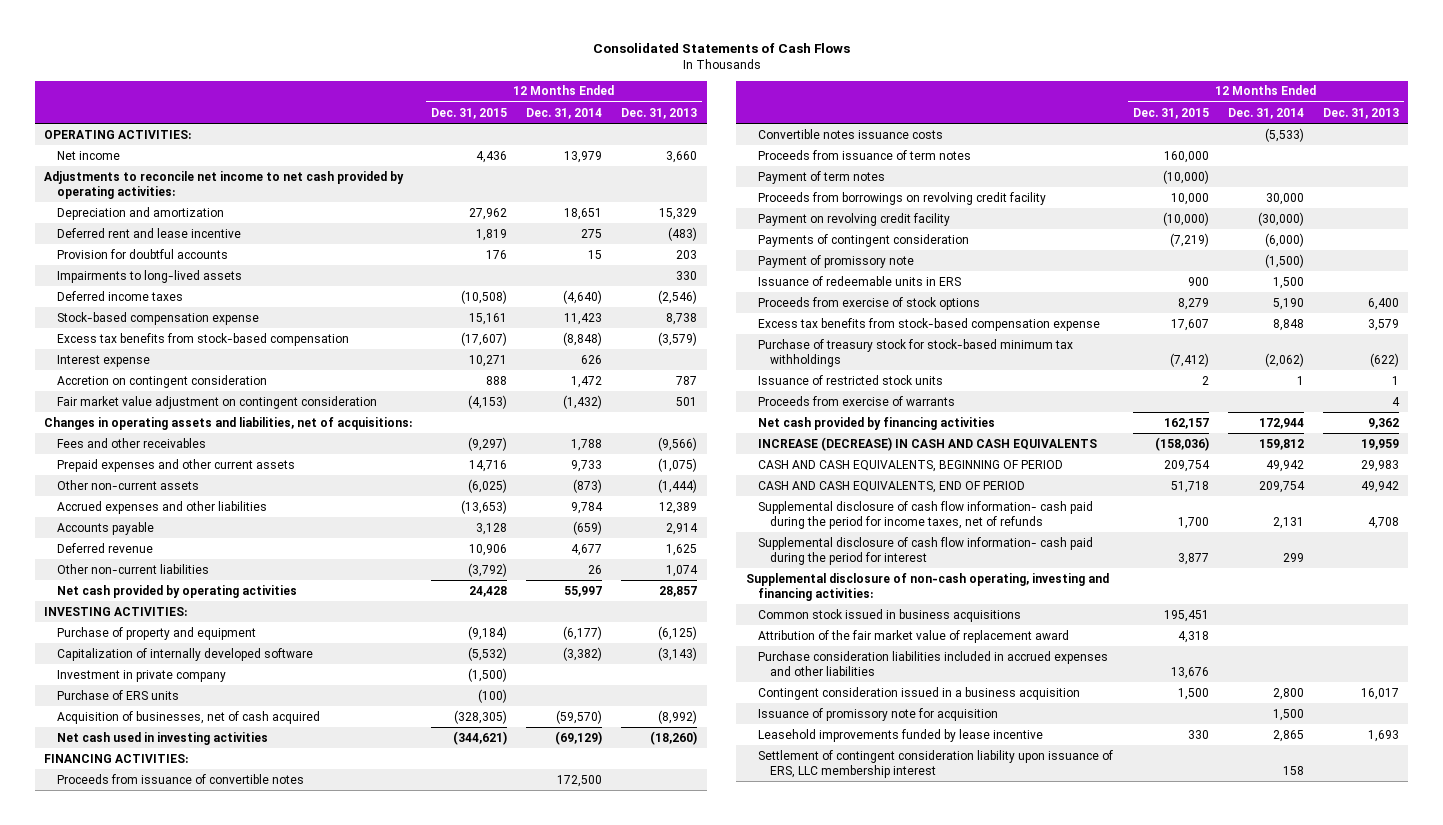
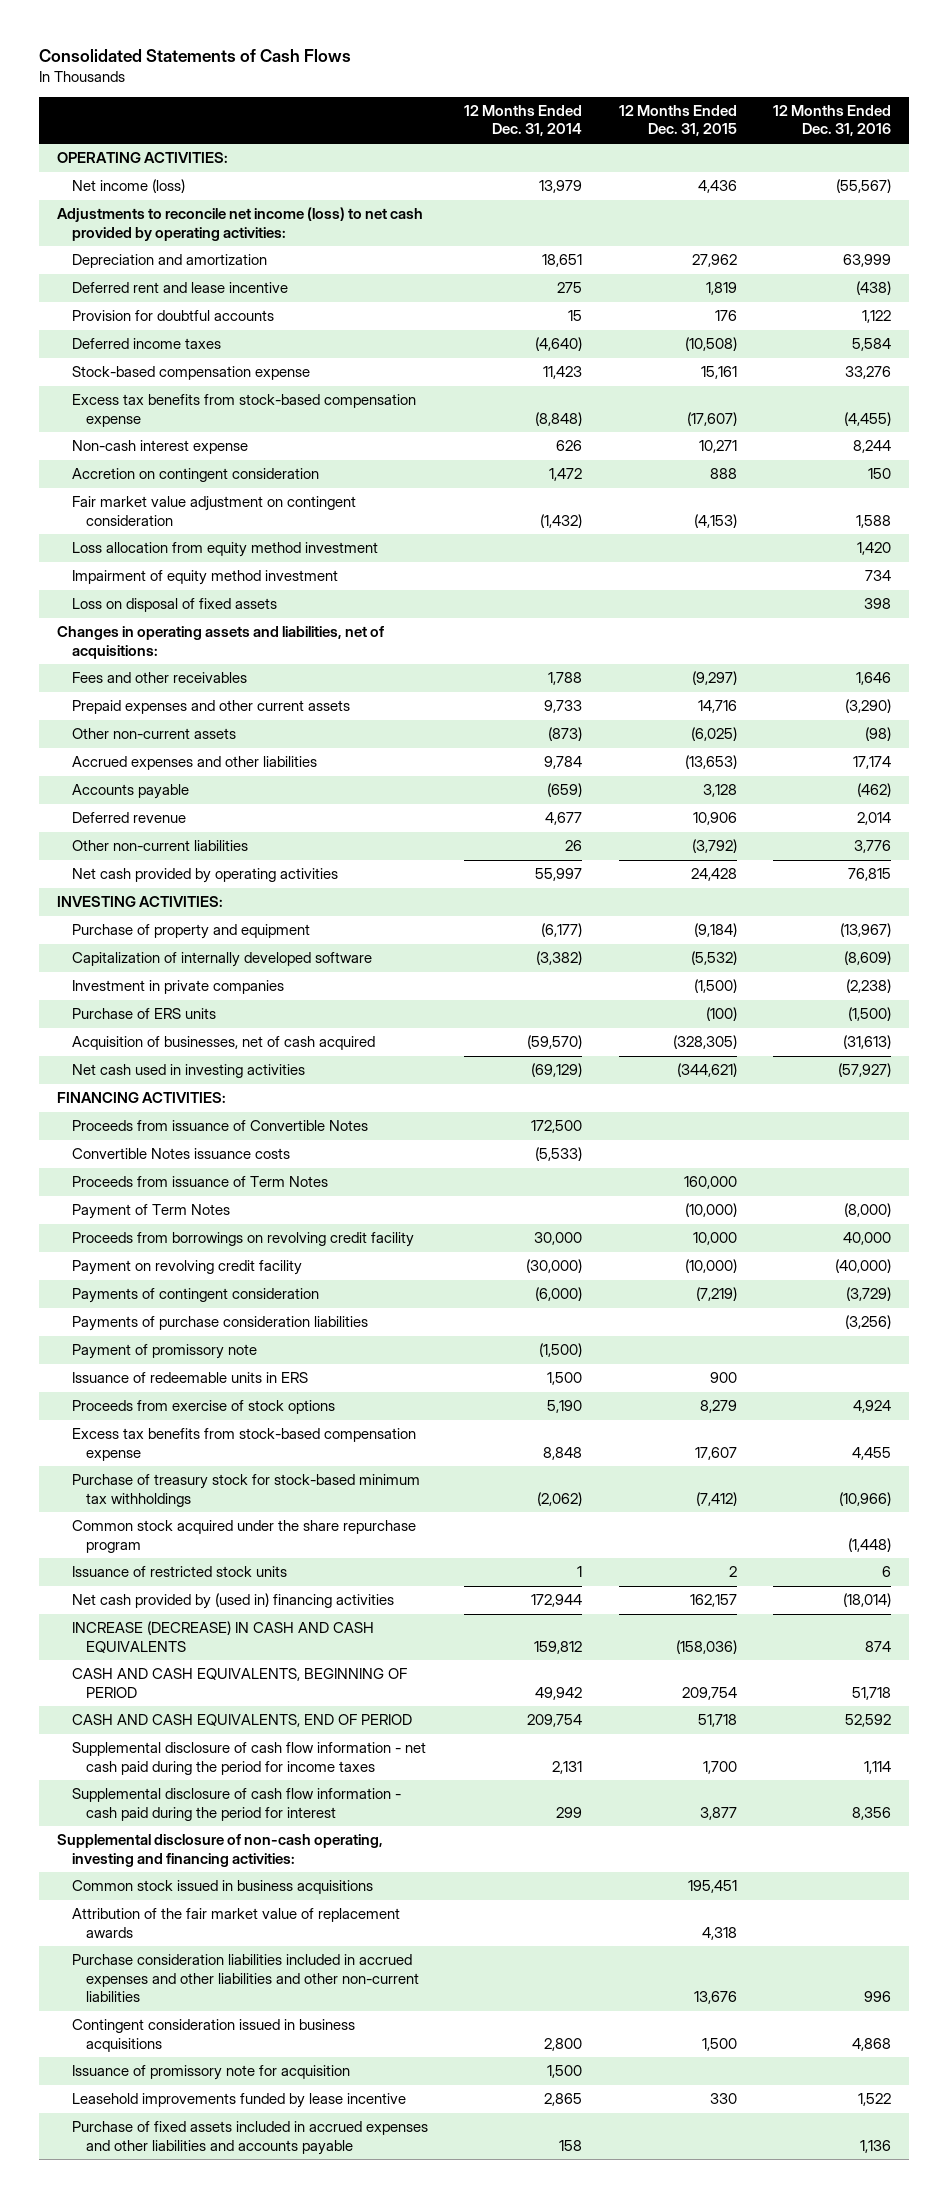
[621,107,698,119] Dec. 31, 2013 -> none
none -> [773,105,892,137] 12 Months Ended Dec. 31, 2016
[56,150,120,160] Net income -> [71,179,185,194] Net income (loss)
[44,170,405,199] Adjustments to reconcile net income to net cash provided by operating activities: -> [57,207,424,241] Adjustments to reconcile net income (loss) to net cash provided by operating activities:
[56,269,242,283] Impairments to long-lived assets -> none
[56,332,349,346] Excess tax benefits from stock-based compensation -> [71,394,416,427] Excess tax benefits from stock-based compensation expense
[56,354,150,367] Interest expense -> [71,440,248,455] Non-cash interest expense
none -> [71,542,378,558] Loss allocation from equity method investment
none -> [71,570,338,586] Impairment of equity method investment
none -> [71,598,277,613] Loss on disposal of fixed assets
[56,669,226,682] Investment in private company -> [71,980,284,995] Investment in private companies
[56,773,304,784] Proceeds from issuance of convertible notes -> [71,1120,368,1132] Proceeds from issuance of Convertible Notes
[758,128,944,139] Convertible notes issuance costs -> [71,1148,290,1160] Convertible Notes issuance costs
[758,149,972,160] Proceeds from issuance of term notes -> [71,1176,328,1188] Proceeds from issuance of Term Notes
[758,170,886,184] Payment of term notes -> [71,1204,230,1220] Payment of Term Notes
none -> [71,1316,368,1332] Payments of purchase consideration liabilities
none -> [71,1520,416,1553] Common stock acquired under the share repurchase program
[758,395,956,406] Proceeds from exercise of warrants -> none
[758,416,996,430] Net cash provided by financing activities -> [71,1593,394,1610] Net cash provided by (used in) financing activities
[758,500,1094,529] Supplemental disclosure of cash flow information- cash paid during the period for income taxes, net of refunds -> [71,1742,426,1775] Supplemental disclosure of cash flow information - net cash paid during the period for income taxes
[758,536,1094,565] Supplemental disclosure of cash flow information- cash paid during the period for interest -> [71,1788,401,1821] Supplemental disclosure of cash flow information - cash paid during the period for interest
[758,629,1070,643] Attribution of the fair market value of replacement award -> [71,1908,400,1938] Attribution of the fair market value of replacement awards
[758,650,1109,676] Purchase consideration liabilities included in accrued expenses and other liabilities -> [71,1954,420,2002] Purchase consideration liabilities included in accrued expenses and other liabilities and other non-current liabilities
[758,686,1081,700] Contingent consideration issued in a business acquisition -> [71,2019,355,2052] Contingent consideration issued in business acquisitions
[758,749,1114,778] Settlement of contingent consideration liability upon issuance of ERS, LLC membership interest -> [71,2121,428,2155] Purchase of fixed assets included in accrued expenses and other liabilities and accounts payable

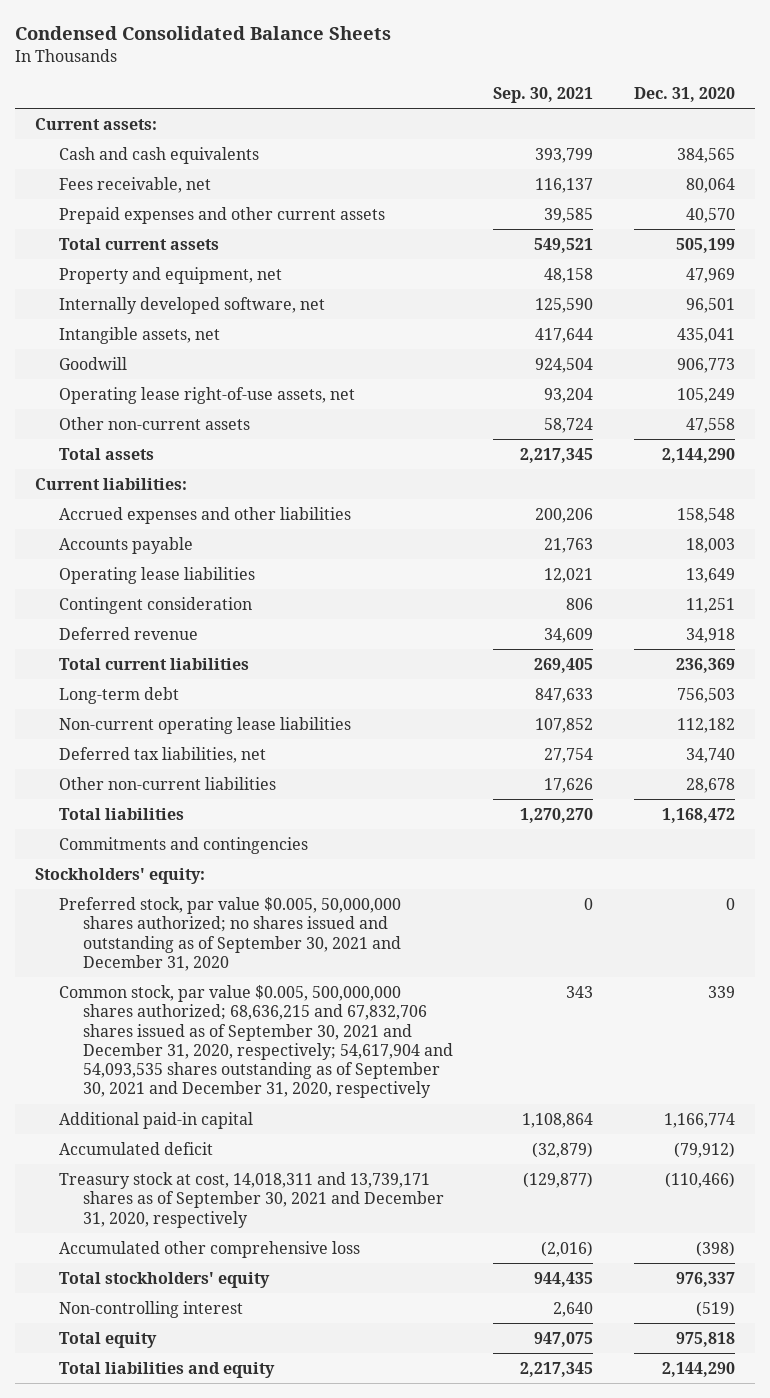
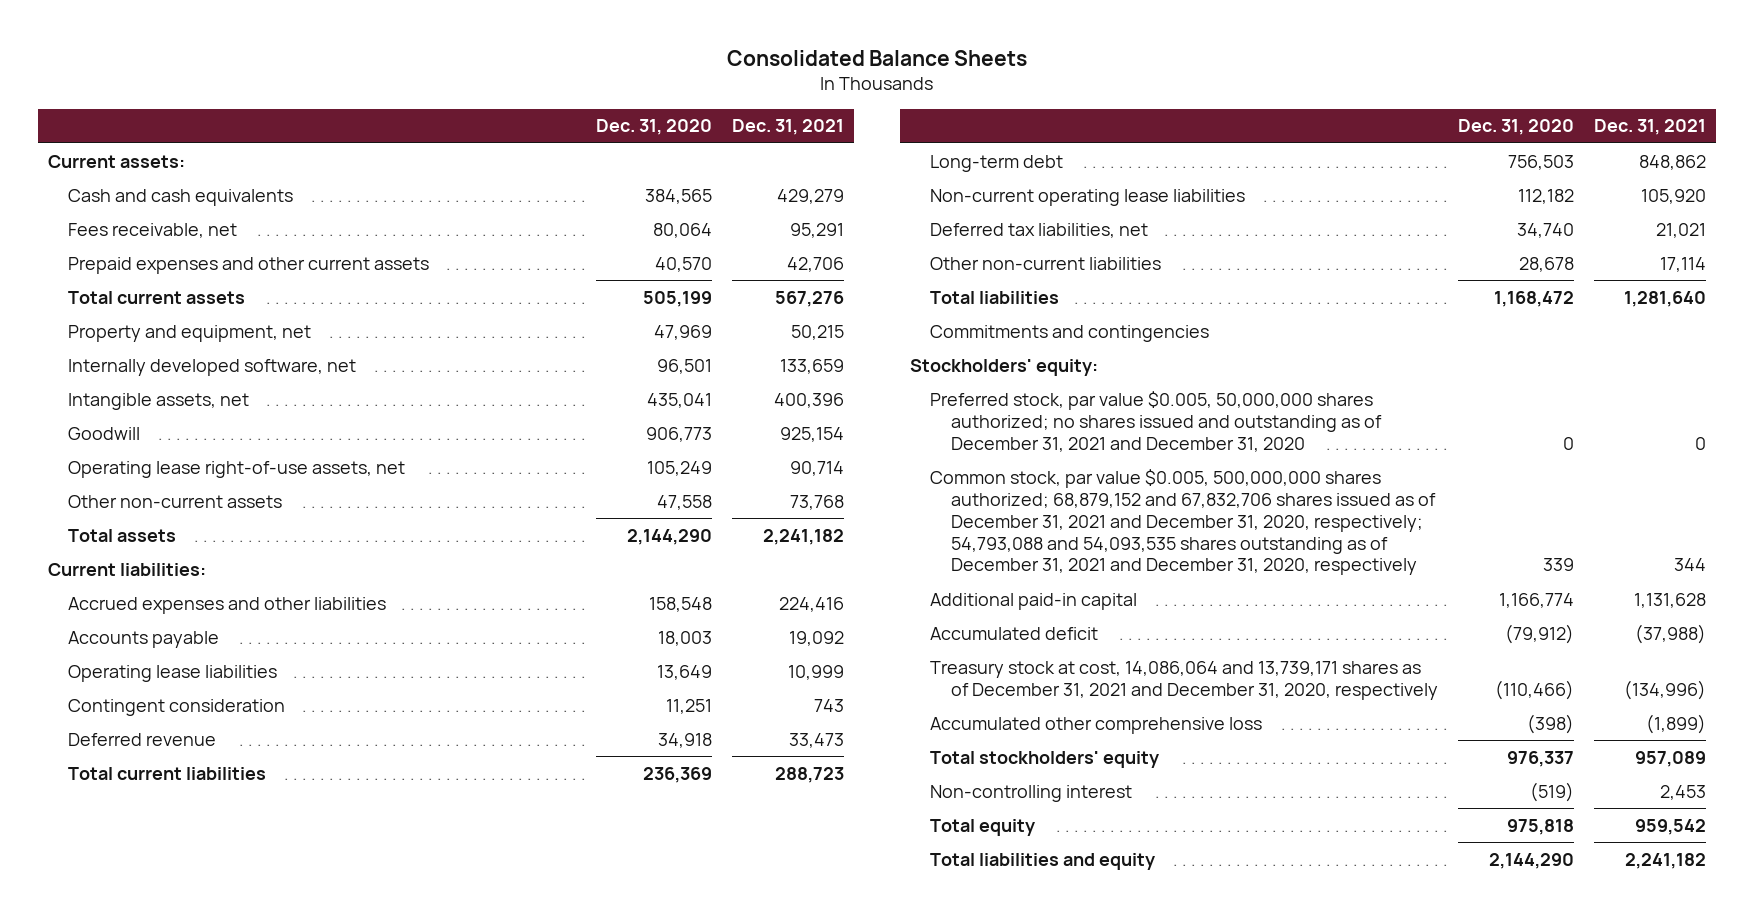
[15,26,392,41] Condensed Consolidated Balance Sheets -> [727,49,1028,66] Consolidated Balance Sheets
[493,86,594,103] Sep. 30, 2021 -> none
none -> [732,119,845,136] Dec. 31, 2021
[58,897,401,971] Preferred stock, par value $0.005, 50,000,000 shares authorized; no shares issued and outstanding as of September 30, 2021 and December 31, 2020 -> [930,390,1383,452] Preferred stock, par value $0.005, 50,000,000 shares authorized; no shares issued and outstanding as of December 31, 2021 and December 31, 2020
[58,985,453,1099] Common stock, par value $0.005, 500,000,000 shares authorized; 68,636,215 and 67,832,706 shares issued as of September 30, 2021 and December 31, 2020, respectively; 54,617,904 and 54,093,535 shares outstanding as of September 30, 2021 and December 31, 2020, respectively -> [930,468,1437,576] Common stock, par value $0.005, 500,000,000 shares authorized; 68,879,152 and 67,832,706 shares issued as of December 31, 2021 and December 31, 2020, respectively; 54,793,088 and 54,093,535 shares outstanding as of December 31, 2021 and December 31, 2020, respectively
[58,1172,444,1228] Treasury stock at cost, 14,018,311 and 13,739,171 shares as of September 30, 2021 and December 31, 2020, respectively -> [930,660,1439,700] Treasury stock at cost, 14,086,064 and 13,739,171 shares as of December 31, 2021 and December 31, 2020, respectively

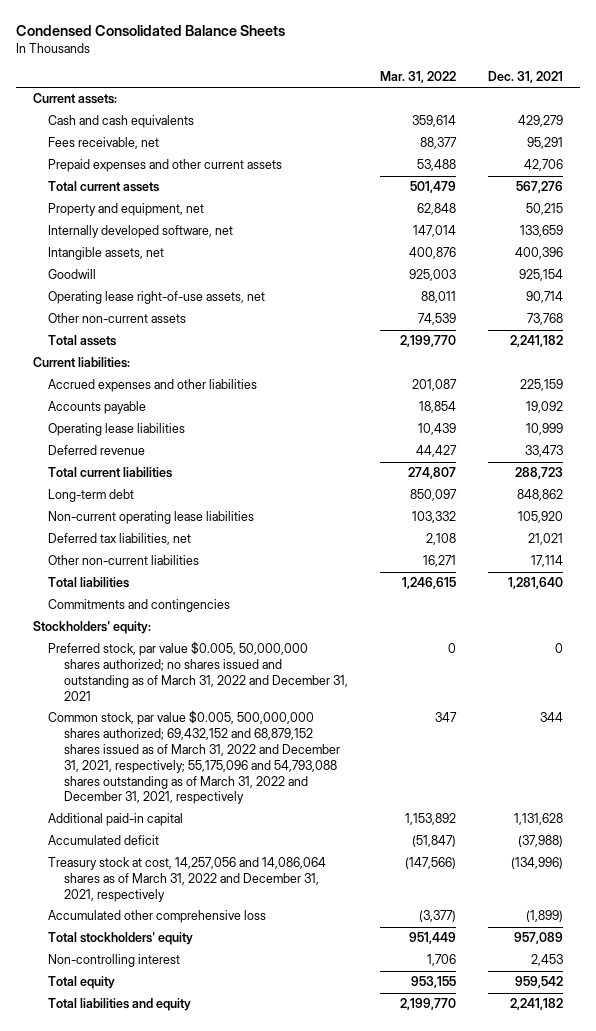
[727,49,1028,66] Consolidated Balance Sheets -> [16,25,286,37] Condensed Consolidated Balance Sheets
[596,119,713,136] Dec. 31, 2020 -> none
none -> [379,71,456,84] Mar. 31, 2022
[779,596,845,612] 224,416 -> [520,379,564,392] 225,159
[68,698,286,716] Contingent consideration -> none
[930,390,1383,452] Preferred stock, par value $0.005, 50,000,000 shares authorized; no shares issued and outstanding as of December 31, 2021 and December 31, 2020 -> [48,641,348,701] Preferred stock, par value $0.005, 50,000,000 shares authorized; no shares issued and outstanding as of March 31, 2022 and December 31, 2021
[930,468,1437,576] Common stock, par value $0.005, 500,000,000 shares authorized; 68,879,152 and 67,832,706 shares issued as of December 31, 2021 and December 31, 2020, respectively; 54,793,088 and 54,093,535 shares outstanding as of December 31, 2021 and December 31, 2020, respectively -> [48,710,340,805] Common stock, par value $0.005, 500,000,000 shares authorized; 69,432,152 and 68,879,152 shares issued as of March 31, 2022 and December 31, 2021, respectively; 55,175,096 and 54,793,088 shares outstanding as of March 31, 2022 and December 31, 2021, respectively
[930,660,1439,700] Treasury stock at cost, 14,086,064 and 13,739,171 shares as of December 31, 2021 and December 31, 2020, respectively -> [48,857,327,903] Treasury stock at cost, 14,257,056 and 14,086,064 shares as of March 31, 2022 and December 31, 2021, respectively

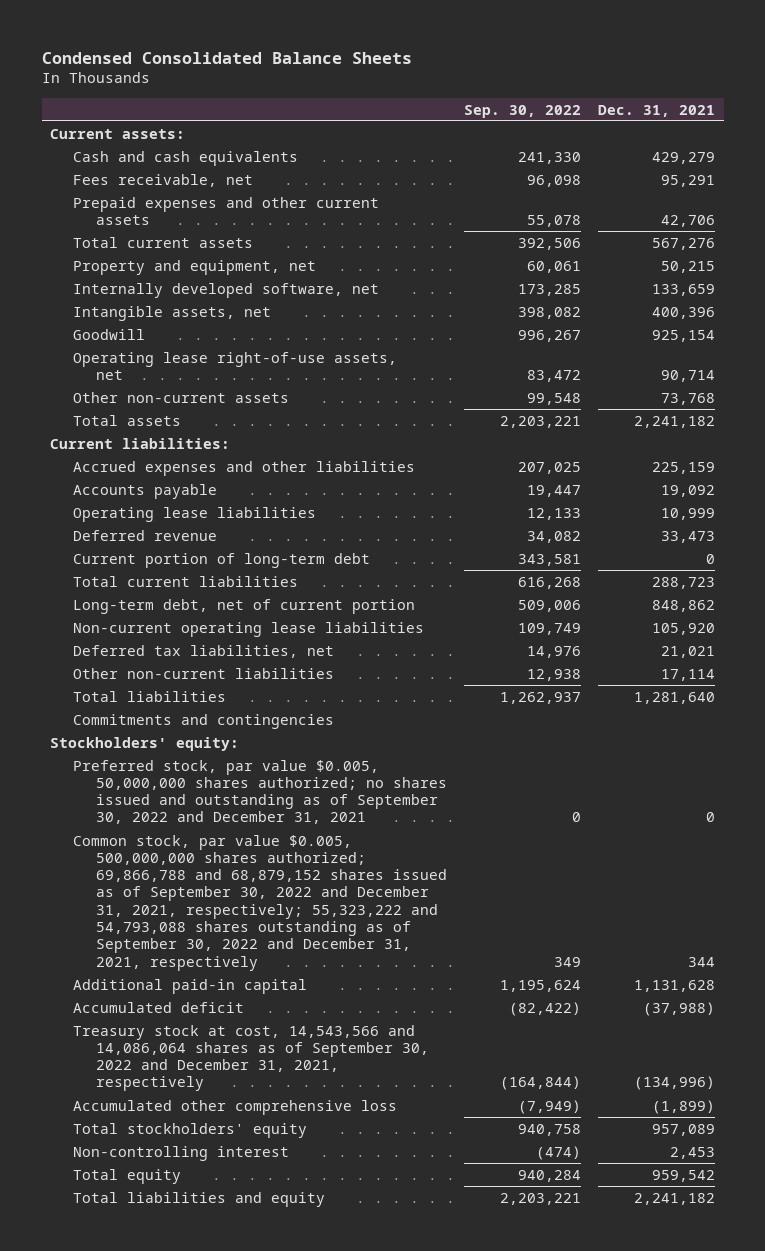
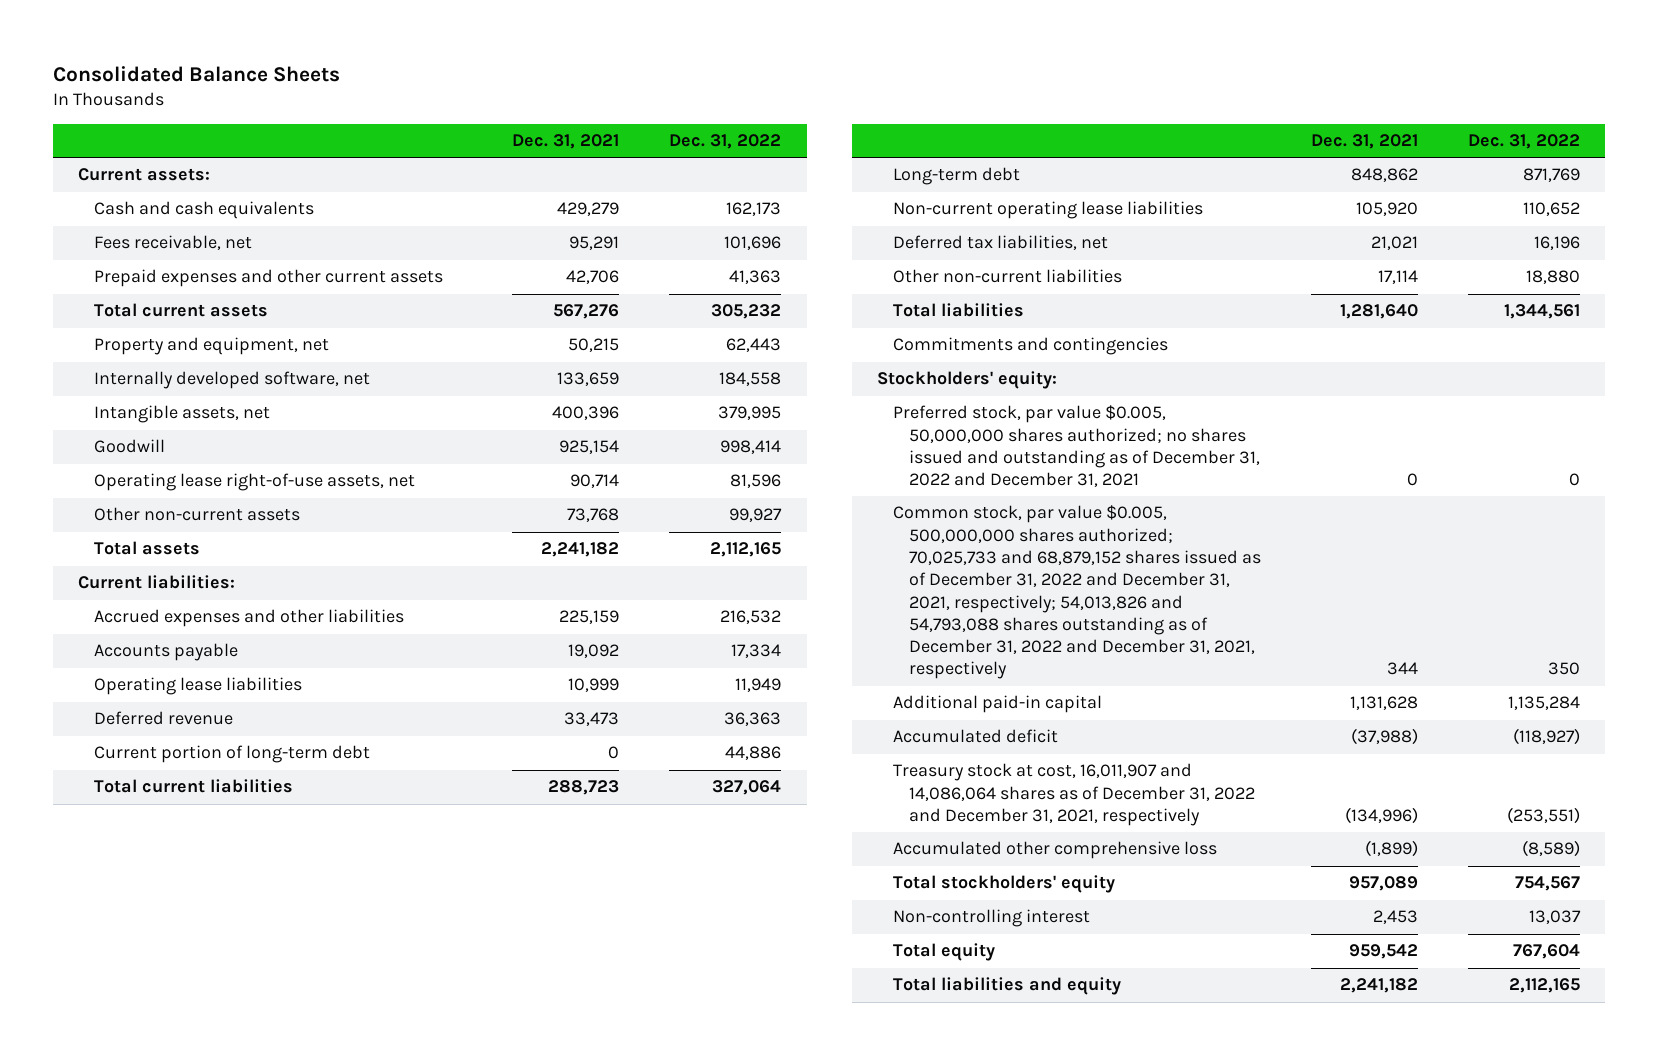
[41,51,412,64] Condensed Consolidated Balance Sheets -> [52,66,340,83] Consolidated Balance Sheets
[463,104,581,118] Sep. 30, 2022 -> none
none -> [669,134,782,150] Dec. 31, 2022
[72,598,415,614] Long-term debt, net of current portion -> [892,167,1020,186] Long-term debt
[72,759,447,825] Preferred stock, par value $0.005, 50,000,000 shares authorized; no shares issued and outstanding as of September 30, 2022 and December 31, 2021 -> [892,405,1260,488] Preferred stock, par value $0.005, 50,000,000 shares authorized; no shares issued and outstanding as of December 31, 2022 and December 31, 2021
[72,834,447,971] Common stock, par value $0.005, 500,000,000 shares authorized; 69,866,788 and 68,879,152 shares issued as of September 30, 2022 and December 31, 2021, respectively; 55,323,222 and 54,793,088 shares outstanding as of September 30, 2022 and December 31, 2021, respectively -> [892,505,1261,680] Common stock, par value $0.005, 500,000,000 shares authorized; 70,025,733 and 68,879,152 shares issued as of December 31, 2022 and December 31, 2021, respectively; 54,013,826 and 54,793,088 shares outstanding as of December 31, 2022 and December 31, 2021, respectively
[72,1024,429,1092] Treasury stock at cost, 14,543,566 and 14,086,064 shares as of September 30, 2022 and December 31, 2021, respectively -> [892,763,1255,827] Treasury stock at cost, 16,011,907 and 14,086,064 shares as of December 31, 2022 and December 31, 2021, respectively

